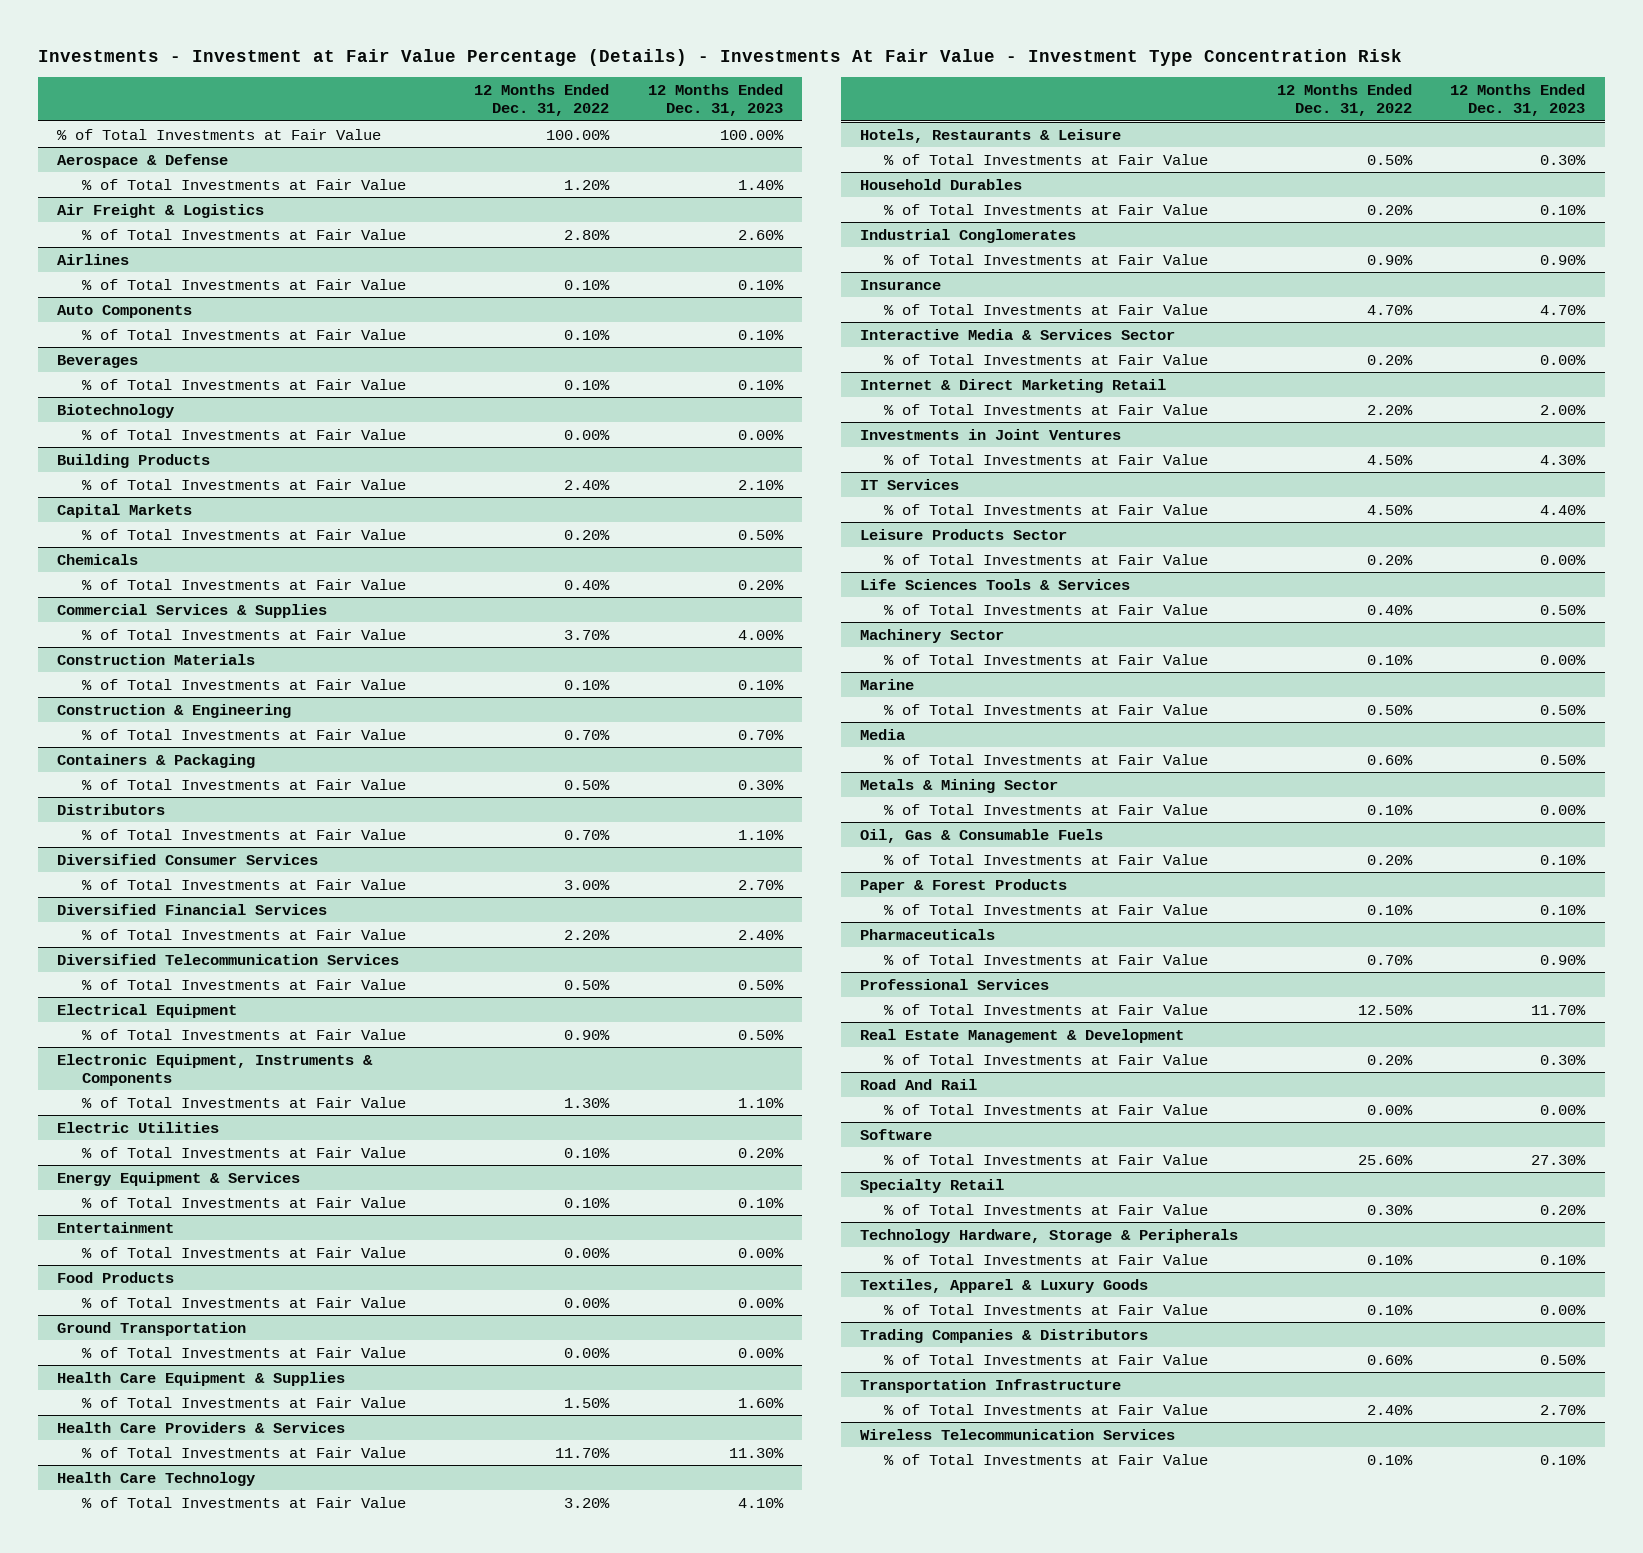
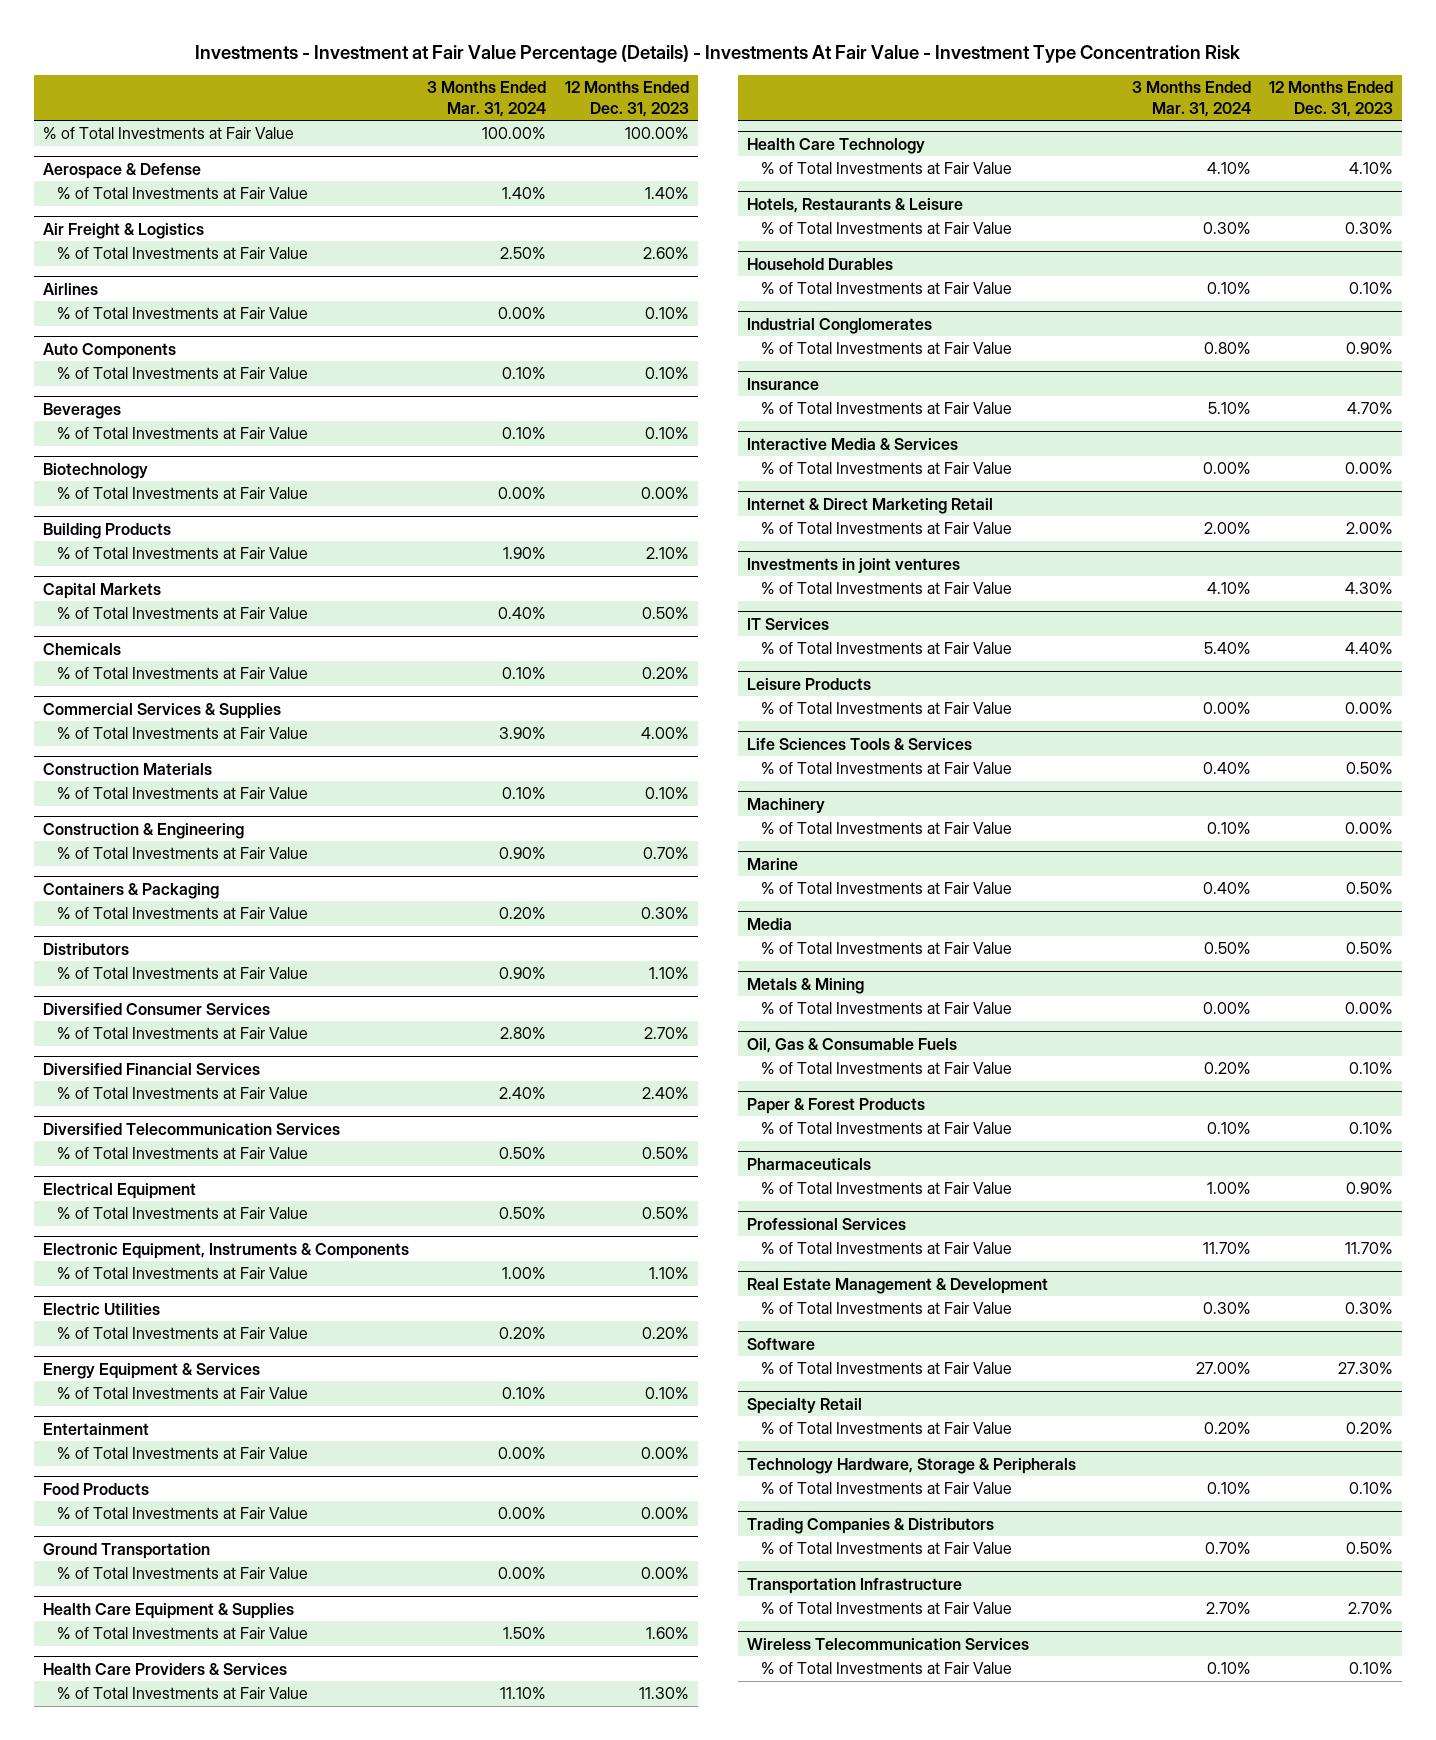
[473,84,609,117] 12 Months Ended Dec. 31, 2022 -> none
none -> [427,81,547,117] 3 Months Ended Mar. 31, 2024
[859,328,1175,340] Interactive Media & Services Sector -> [747,437,959,450] Interactive Media & Services
[859,428,1121,440] Investments in Joint Ventures -> [747,557,961,573] Investments in joint ventures
[859,528,1067,540] Leisure Products Sector -> [747,677,872,690] Leisure Products
[859,628,1004,643] Machinery Sector -> [747,797,826,813] Machinery
[859,778,1058,793] Metals & Mining Sector -> [747,977,865,994] Metals & Mining
[859,1078,977,1090] Road And Rail -> none
[884,1103,1209,1115] % of Total Investments at Fair Value -> none
[859,1278,1148,1293] Textiles, Apparel & Luxury Goods -> none
[884,1303,1209,1315] % of Total Investments at Fair Value -> none

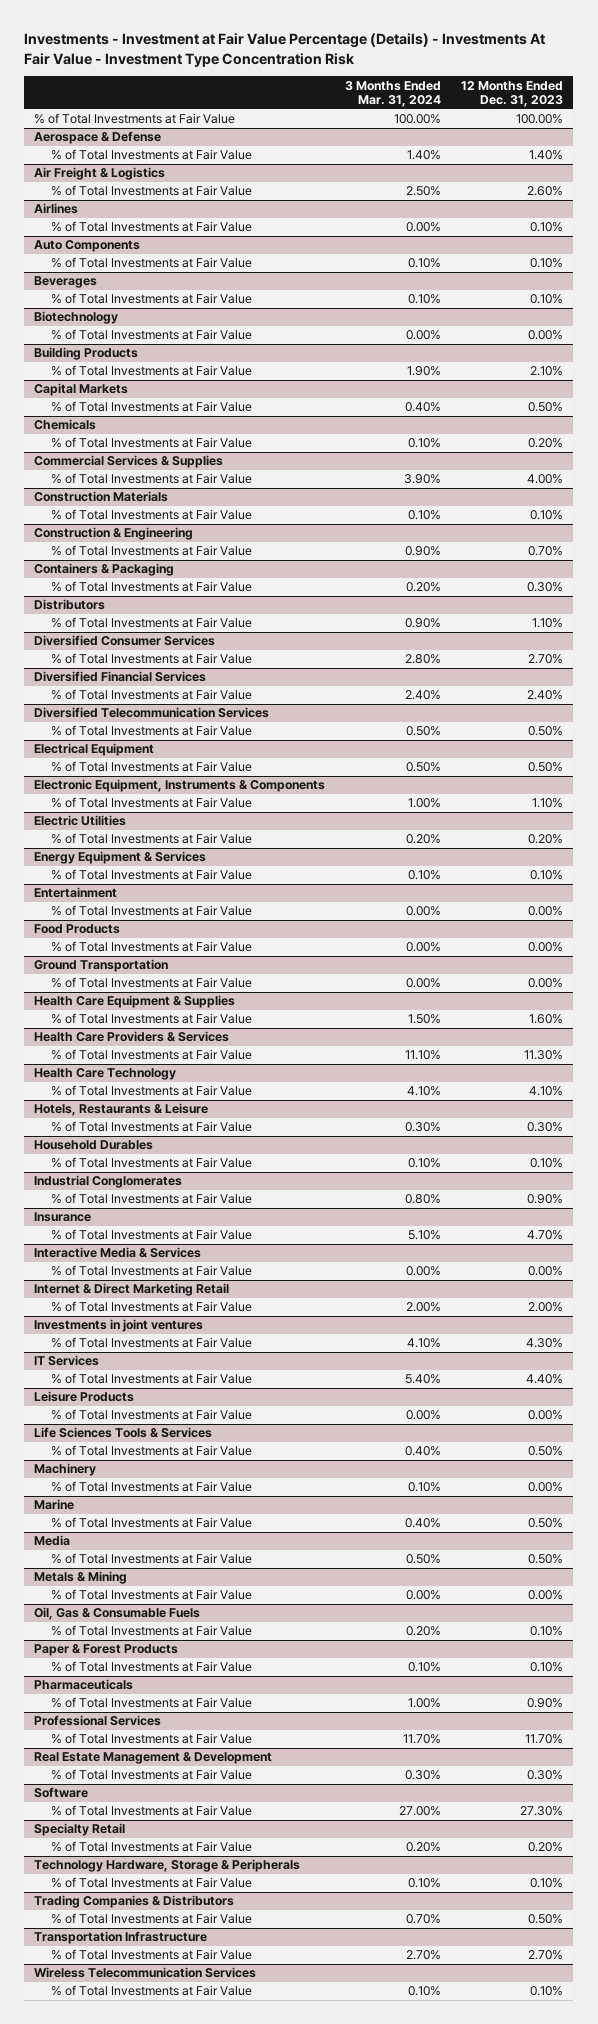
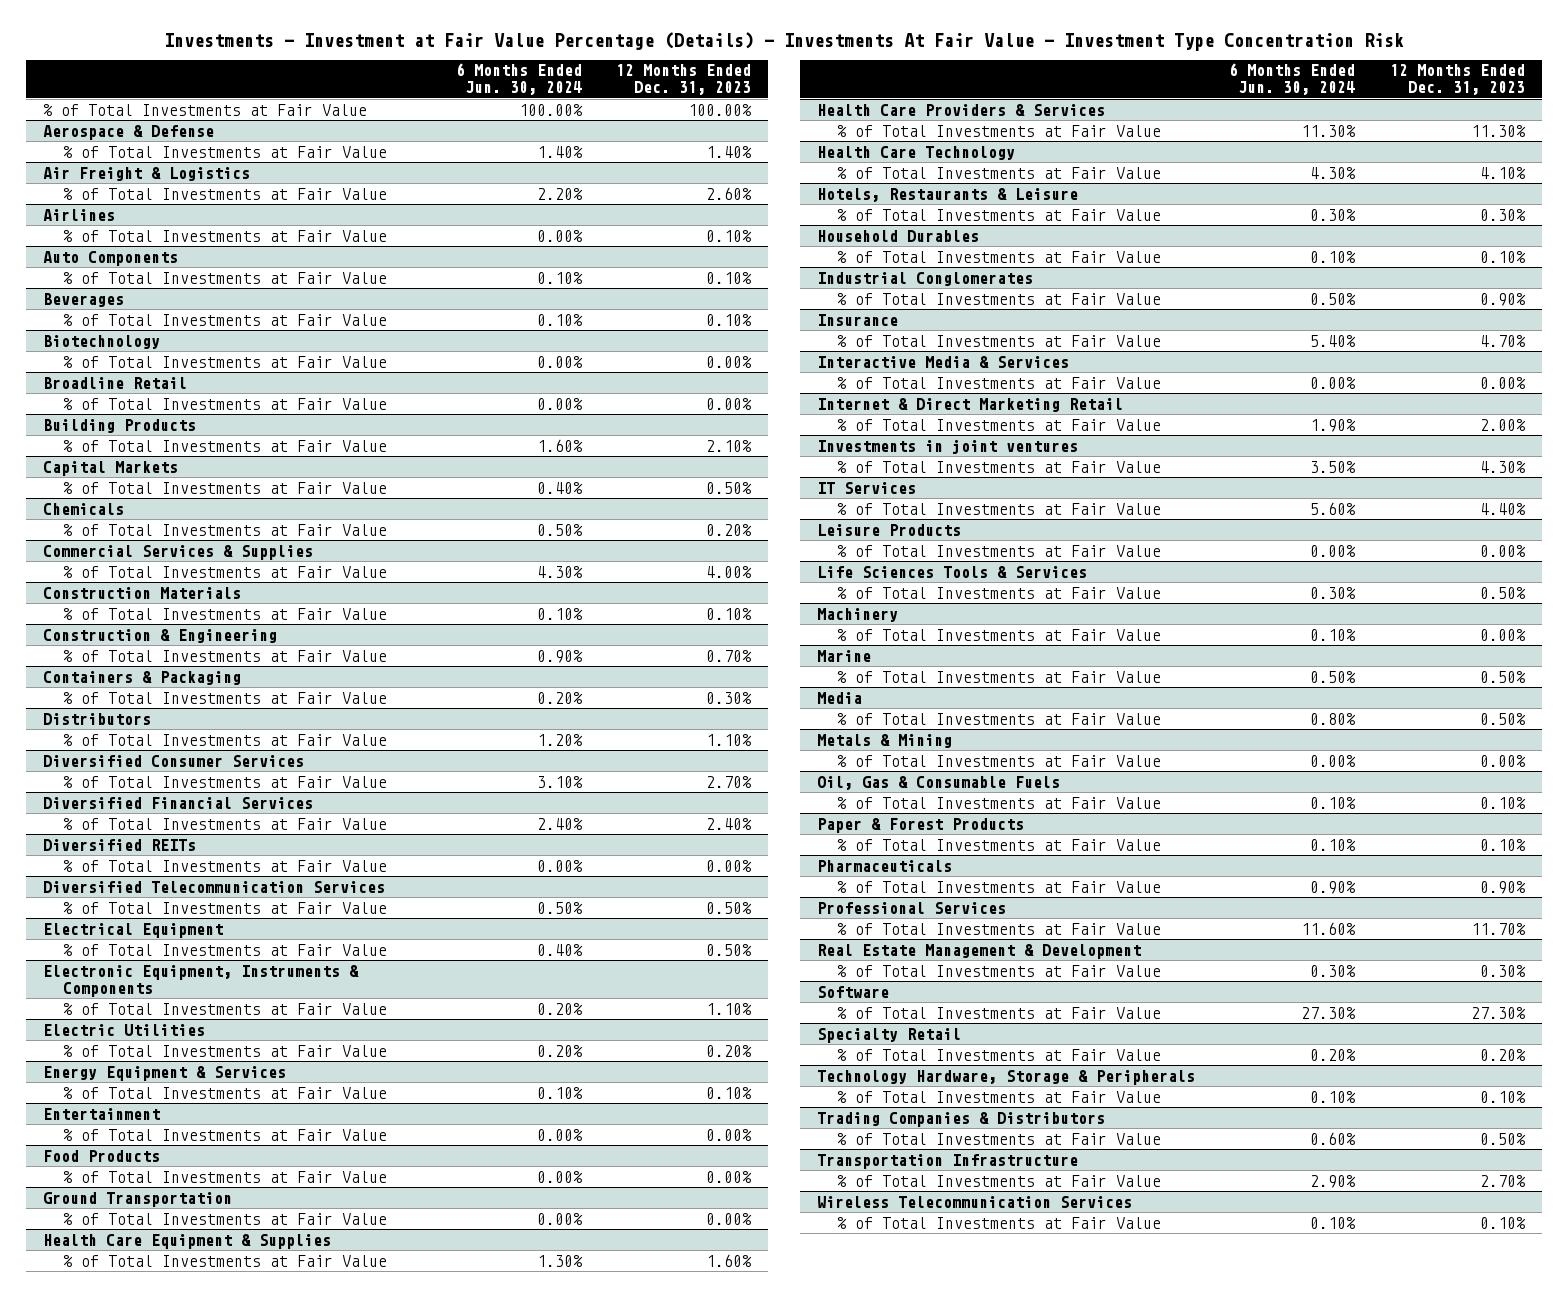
[345,80,442,108] 3 Months Ended Mar. 31, 2024 -> none
none -> [455,63,582,96] 6 Months Ended Jun. 30, 2024
none -> [43,376,188,389] Broadline Retail
none -> [63,397,388,410] % of Total Investments at Fair Value
none -> [43,838,197,851] Diversified REITs
none -> [63,859,388,872] % of Total Investments at Fair Value

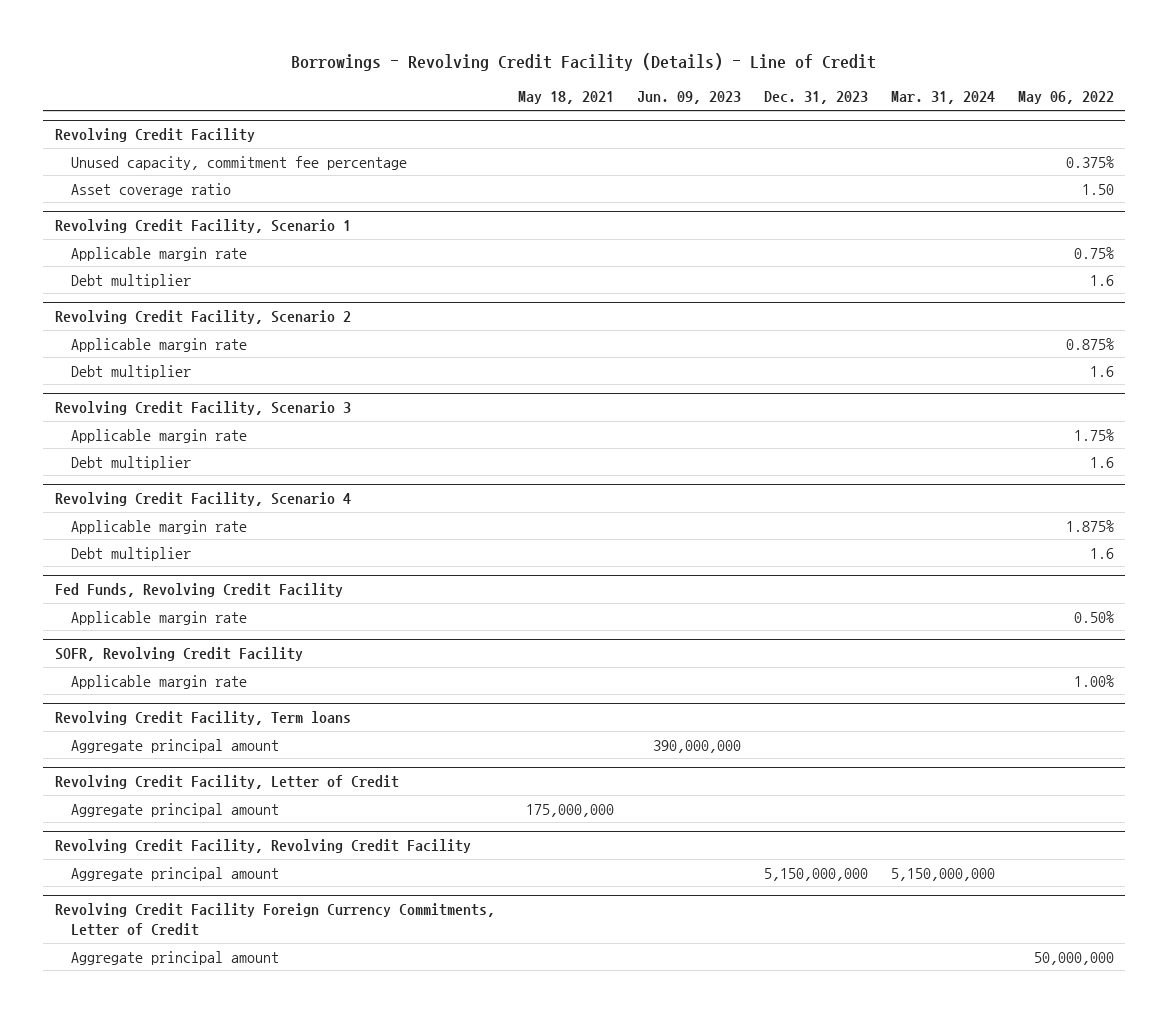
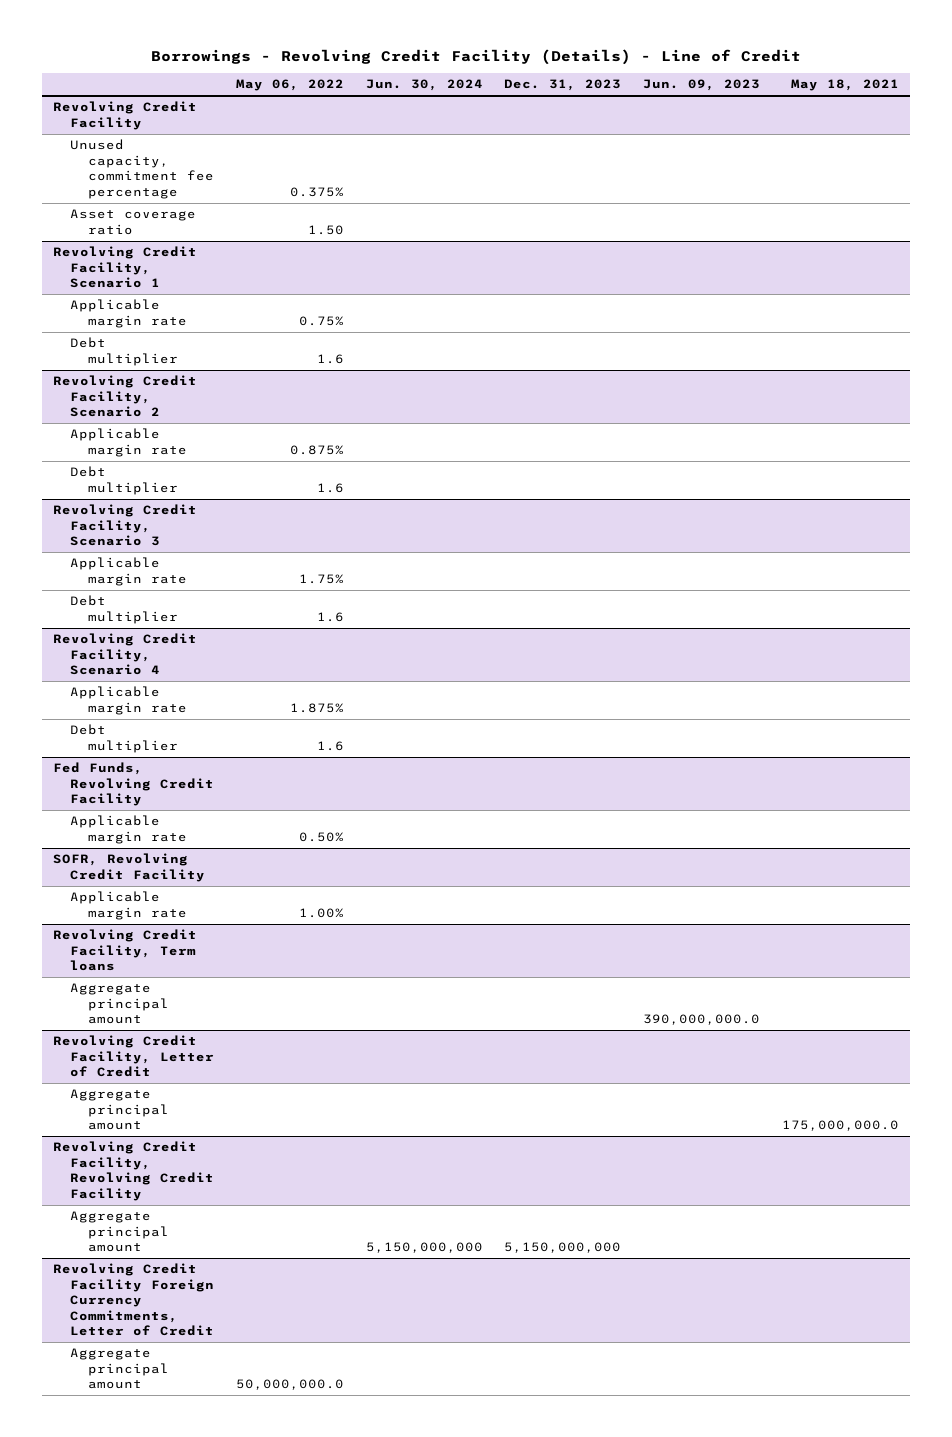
[890,91,995,105] Mar. 31, 2024 -> none
none -> [365,79,483,92] Jun. 30, 2024
[652,739,741,753] 390,000,000 -> [643,1014,761,1026] 390,000,000.0
[525,803,614,817] 175,000,000 -> [781,1120,899,1132] 175,000,000.0
[1033,951,1114,965] 50,000,000 -> [235,1379,344,1391] 50,000,000.0

